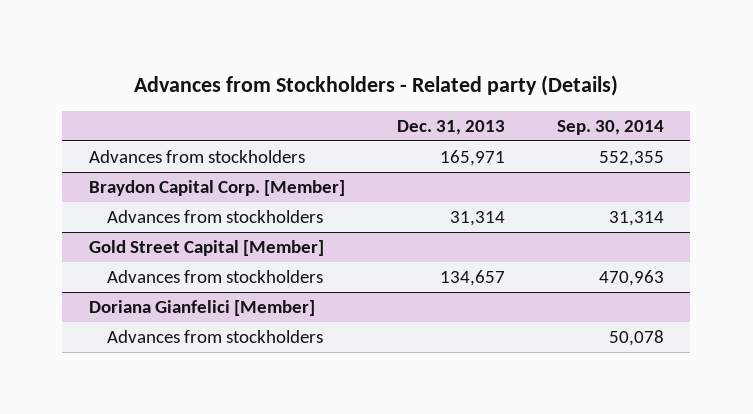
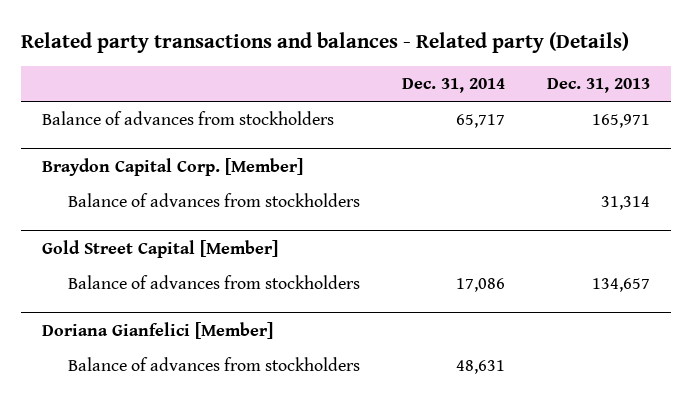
[134,74,619,96] Advances from Stockholders - Related party (Details) -> [20,32,629,54] Related party transactions and balances - Related party (Details)
[557,119,665,135] Sep. 30, 2014 -> none
none -> [402,78,506,94] Dec. 31, 2014
[88,150,305,164] Advances from stockholders -> [41,111,334,126] Balance of advances from stockholders
[107,210,324,224] Advances from stockholders -> [68,193,361,208] Balance of advances from stockholders
[107,270,324,284] Advances from stockholders -> [68,275,361,290] Balance of advances from stockholders
[107,330,324,344] Advances from stockholders -> [68,357,361,372] Balance of advances from stockholders

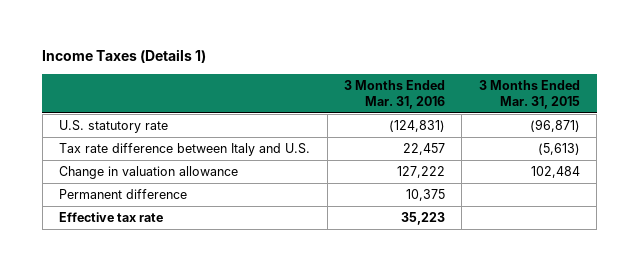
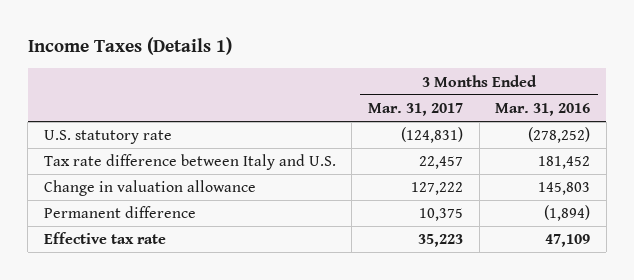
[478,79,580,109] 3 Months Ended Mar. 31, 2015 -> none
none -> [367,103,463,117] Mar. 31, 2017
[388,120,445,133] (124,831) -> [528,127,591,144] (278,252)
[402,143,445,156] 22,457 -> [538,156,591,170] 181,452
[396,166,445,179] 127,222 -> [538,182,591,196] 145,803
[405,189,445,202] 10,375 -> [544,205,591,222] (1,894)
[400,212,445,226] 35,223 -> [545,234,591,248] 47,109

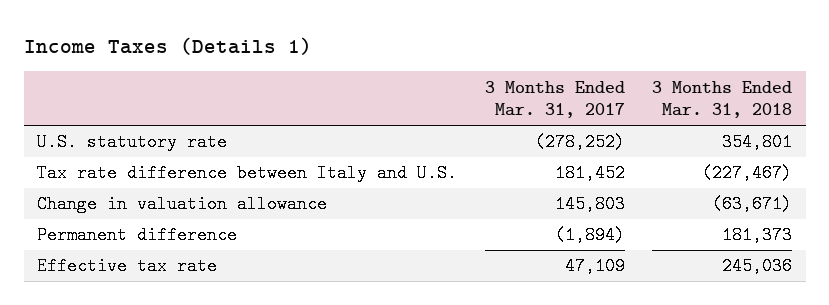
[495,103,591,117] Mar. 31, 2016 -> none
none -> [652,80,793,119] 3 Months Ended Mar. 31, 2018
[400,127,463,144] (124,831) -> [534,133,625,152] (278,252)
[418,156,463,170] 22,457 -> [554,164,625,183] 181,452
[410,182,463,196] 127,222 -> [554,195,625,214] 145,803
[418,208,463,222] 10,375 -> [554,226,625,245] (1,894)
[417,234,463,248] 35,223 -> [564,257,625,276] 47,109

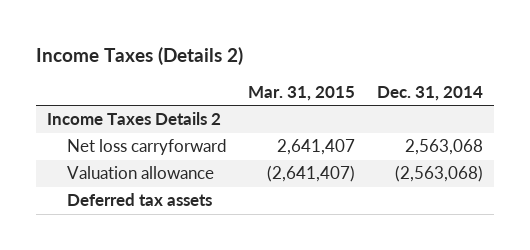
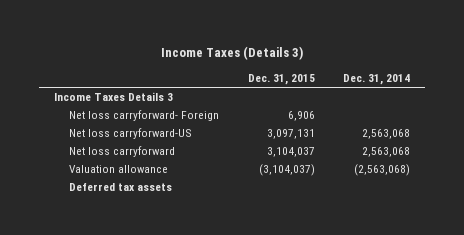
[36,46,244,65] Income Taxes (Details 2) -> [161,46,304,61] Income Taxes (Details 3)
[248,85,356,101] Mar. 31, 2015 -> none
none -> [247,74,315,86] Dec. 31, 2015
[46,112,221,126] Income Taxes Details 2 -> [53,92,173,102] Income Taxes Details 3
none -> [69,110,220,122] Net loss carryforward- Foreign
none -> [69,128,193,140] Net loss carryforward-US

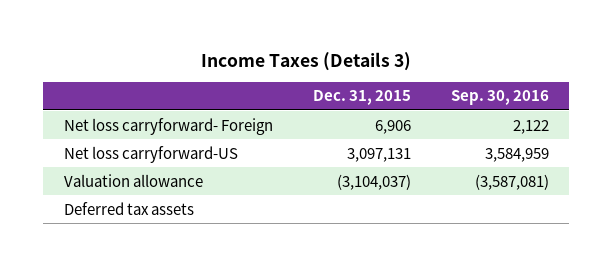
[343,74,411,86] Dec. 31, 2014 -> none
none -> [451,90,550,106] Sep. 30, 2016
[53,92,173,102] Income Taxes Details 3 -> none
[69,146,176,158] Net loss carryforward -> none

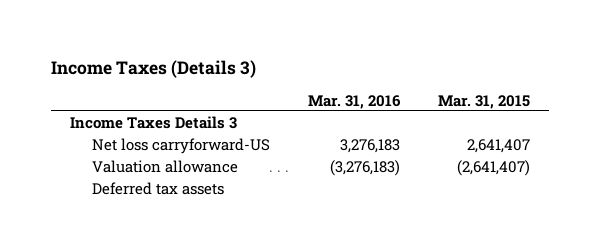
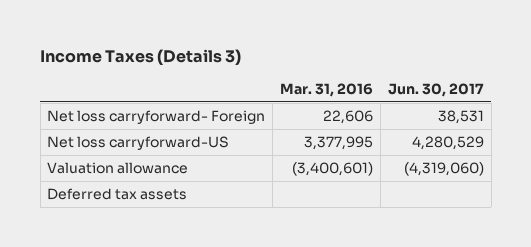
[438,94,531,109] Mar. 31, 2015 -> none
none -> [387,82,484,97] Jun. 30, 2017
[70,116,238,130] Income Taxes Details 3 -> none
none -> [47,110,266,125] Net loss carryforward- Foreign
[340,139,401,154] 3,276,183 -> [304,136,374,151] 3,377,995
[330,160,401,177] (3,276,183) -> [292,162,374,177] (3,400,601)

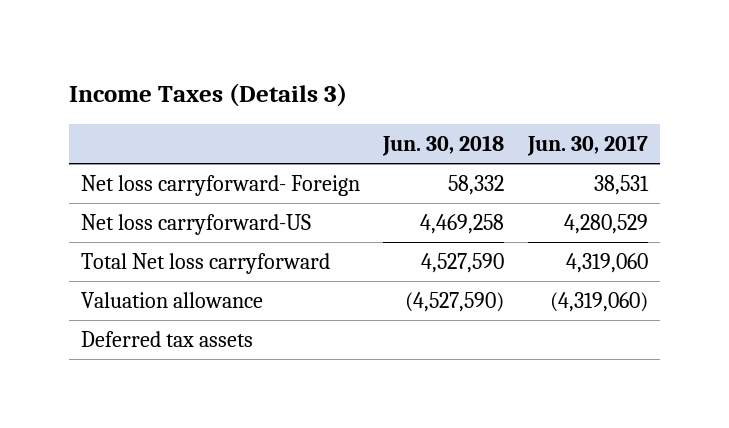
[280,82,374,97] Mar. 31, 2016 -> none
none -> [382,134,505,156] Jun. 30, 2018
none -> [80,252,330,274] Total Net loss carryforward

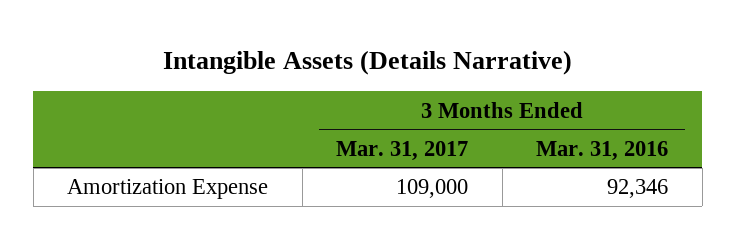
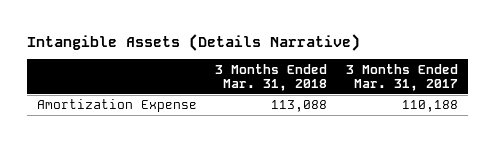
[536,140,669,161] Mar. 31, 2016 -> none
none -> [215,63,328,91] 3 Months Ended Mar. 31, 2018
[396,179,469,199] 109,000 -> [402,100,459,113] 110,188

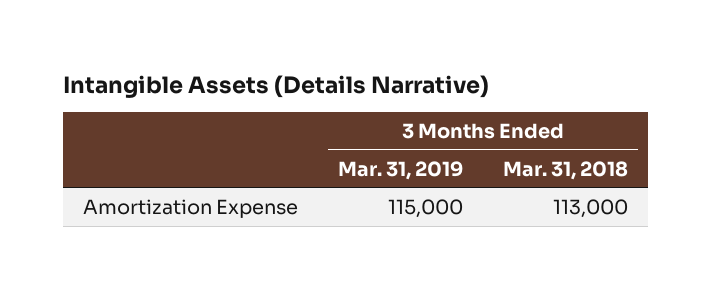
[346,63,459,91] 3 Months Ended Mar. 31, 2017 -> none
none -> [337,160,463,180] Mar. 31, 2019
[271,100,328,113] 113,088 -> [552,198,628,218] 113,000

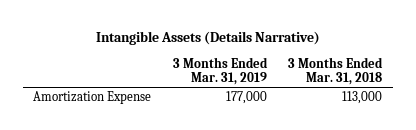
[387,198,463,218] 115,000 -> [225,91,267,105] 177,000

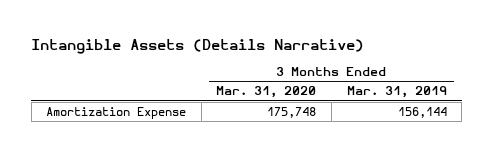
[288,56,384,86] 3 Months Ended Mar. 31, 2018 -> none
none -> [216,86,317,99] Mar. 31, 2020
[225,91,267,105] 177,000 -> [397,107,447,119] 156,144

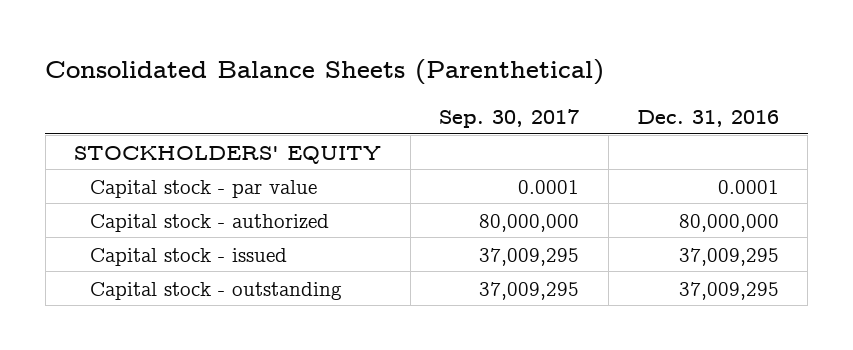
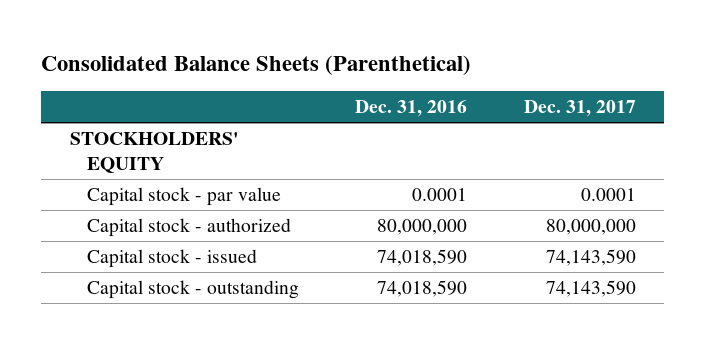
[439,108,580,128] Sep. 30, 2017 -> none
none -> [523,99,636,117] Dec. 31, 2017
[679,247,780,266] 37,009,295 -> [377,249,468,267] 74,018,590
[679,281,780,300] 37,009,295 -> [377,280,468,298] 74,018,590

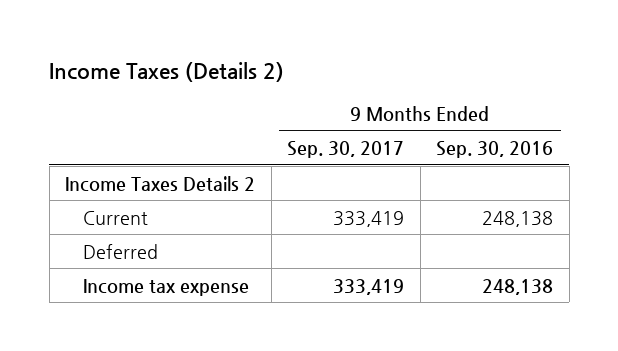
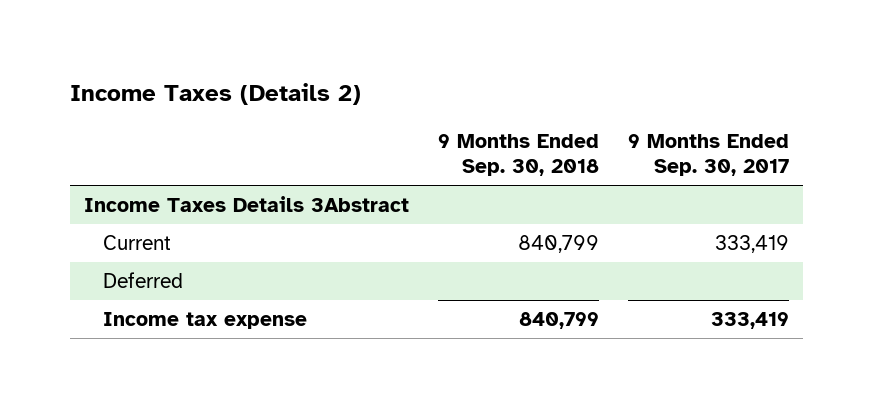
[436,140,554,158] Sep. 30, 2016 -> none
none -> [438,133,600,177] 9 Months Ended Sep. 30, 2018
[65,175,256,192] Income Taxes Details 2 -> [84,196,410,213] Income Taxes Details 3Abstract

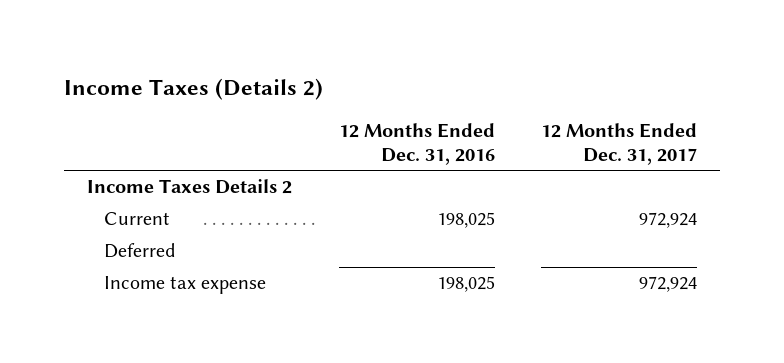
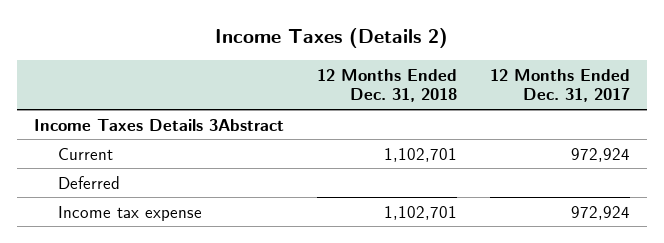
[338,123,495,166] 12 Months Ended Dec. 31, 2016 -> none
none -> [317,68,458,103] 12 Months Ended Dec. 31, 2018
[87,179,293,195] Income Taxes Details 2 -> [33,118,284,131] Income Taxes Details 3Abstract

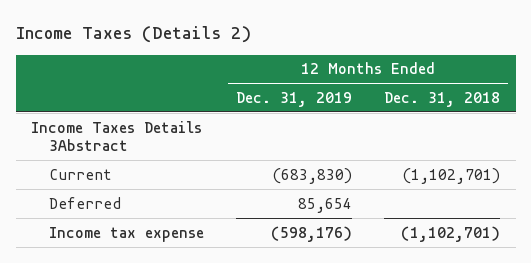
[490,68,631,103] 12 Months Ended Dec. 31, 2017 -> none
none -> [236,91,353,107] Dec. 31, 2019
[384,147,458,162] 1,102,701 -> [401,167,500,184] (1,102,701)
[384,205,458,220] 1,102,701 -> [400,225,500,242] (1,102,701)

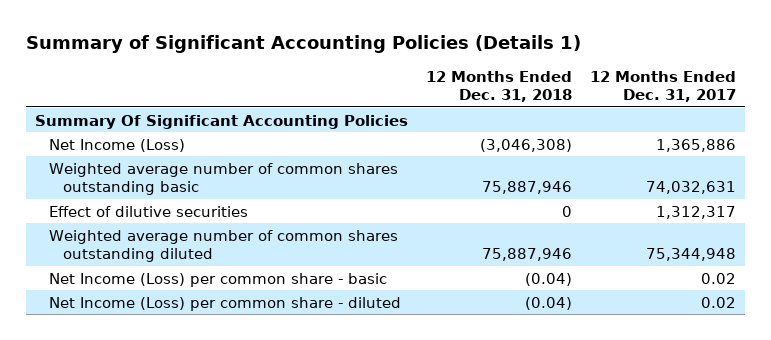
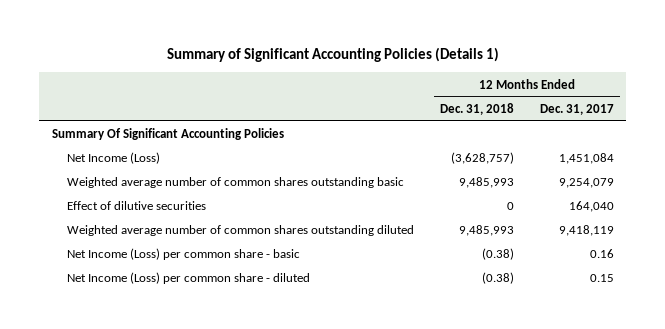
[479,138,572,152] (3,046,308) -> [450,152,514,165] (3,628,757)
[656,138,737,152] 1,365,886 -> [558,153,614,165] 1,451,084
[481,180,572,194] 75,887,946 -> [458,177,514,189] 9,485,993
[646,180,737,194] 74,032,631 -> [558,178,614,189] 9,254,079
[656,205,737,219] 1,312,317 -> [568,201,614,213] 164,040
[481,247,572,261] 75,887,946 -> [458,225,514,237] 9,485,993
[646,247,737,261] 75,344,948 -> [558,225,614,237] 9,418,119
[524,272,572,286] (0.04) -> [481,248,514,261] (0.38)
[701,272,737,284] 0.02 -> [589,249,614,259] 0.16
[524,296,572,310] (0.04) -> [481,272,514,285] (0.38)
[701,296,737,308] 0.02 -> [589,274,614,283] 0.15

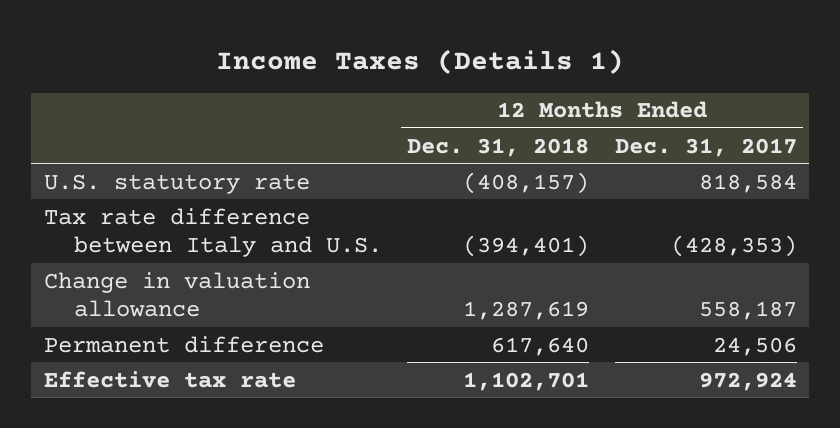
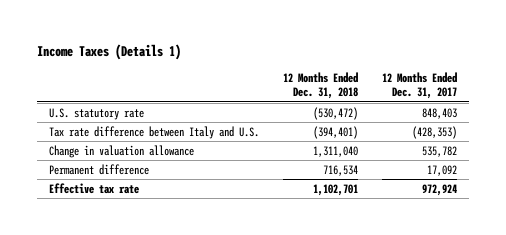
[463,171,590,194] (408,157) -> [312,106,358,120] (530,472)
[698,173,797,193] 818,584 -> [421,107,457,119] 848,403
[463,301,590,321] 1,287,619 -> [312,145,358,157] 1,311,040
[698,301,797,321] 558,187 -> [421,145,457,157] 535,782
[491,336,590,356] 617,640 -> [322,164,358,176] 716,534
[712,336,797,356] 24,506 -> [426,164,457,176] 17,092

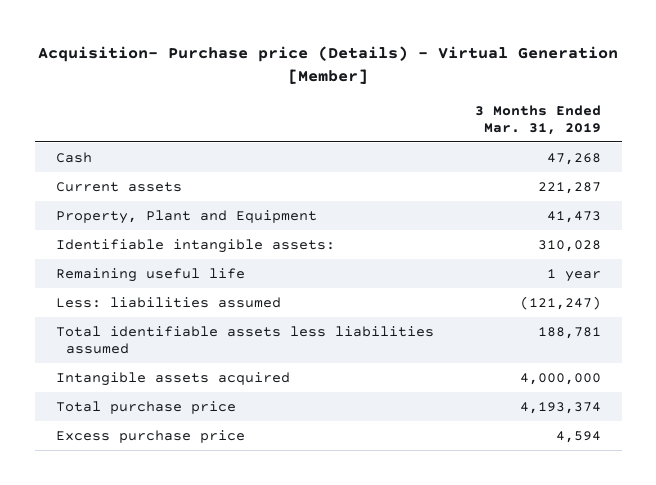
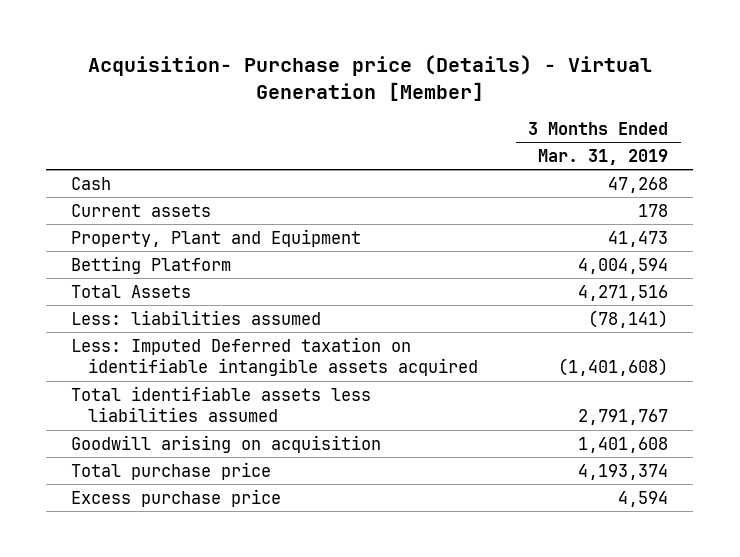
[537,181,601,194] 221,287 -> [638,203,669,217] 178
[55,238,335,253] Identifiable intangible assets: -> none
[55,267,245,282] Remaining useful life -> none
[55,371,290,386] Intangible assets acquired -> none
none -> [71,255,232,274] Betting Platform
none -> [71,284,192,298] Total Assets
[519,295,601,310] (121,247) -> [588,309,669,328] (78,141)
none -> [71,336,478,377] Less: Imputed Deferred taxation on identifiable intangible assets acquired
[537,326,601,339] 188,781 -> [578,409,669,426] 2,791,767
none -> [71,434,382,453] Goodwill arising on acquisition

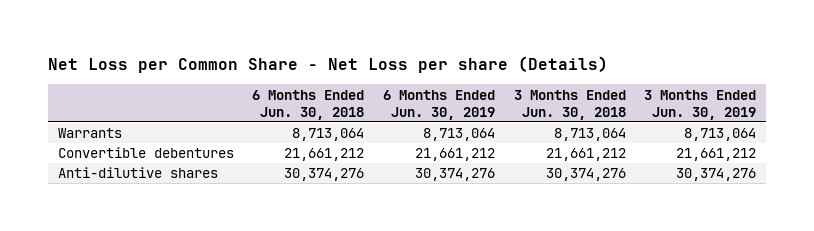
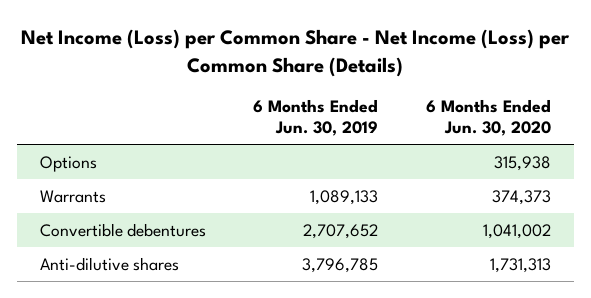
[48,56,609,74] Net Loss per Common Share - Net Loss per share (Details) -> [21,29,571,77] Net Income (Loss) per Common Share - Net Income (Loss) per Common Share (Details)
[252,89,365,120] 6 Months Ended Jun. 30, 2018 -> none
[513,89,626,120] 3 Months Ended Jun. 30, 2018 -> none
[644,89,757,120] 3 Months Ended Jun. 30, 2019 -> none
none -> [425,99,551,136] 6 Months Ended Jun. 30, 2020
none -> [40,155,98,172] Options
[423,128,496,142] 8,713,064 -> [310,189,379,205] 1,089,133
[415,148,496,162] 21,661,212 -> [303,223,379,239] 2,707,652
[415,168,496,182] 30,374,276 -> [302,257,379,273] 3,796,785

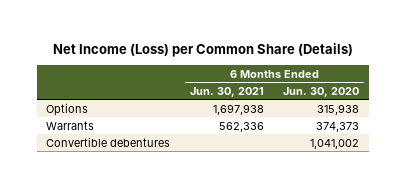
[21,29,571,77] Net Income (Loss) per Common Share - Net Income (Loss) per Common Share (Details) -> [52,42,353,57] Net Income (Loss) per Common Share (Details)
[253,99,379,136] 6 Months Ended Jun. 30, 2019 -> none
none -> [189,86,264,97] Jun. 30, 2021
[40,256,180,271] Anti-dilutive shares -> none

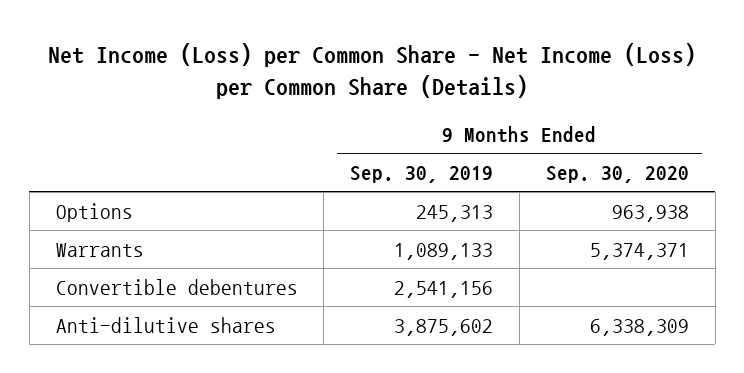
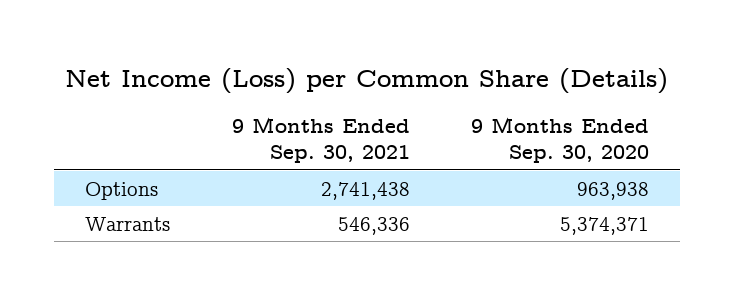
[48,42,697,100] Net Income (Loss) per Common Share - Net Income (Loss) per Common Share (Details) -> [65,68,669,95] Net Income (Loss) per Common Share (Details)
[350,165,494,183] Sep. 30, 2019 -> none
none -> [231,117,410,164] 9 Months Ended Sep. 30, 2021
[55,278,298,295] Convertible debentures -> none
[55,316,276,333] Anti-dilutive shares -> none

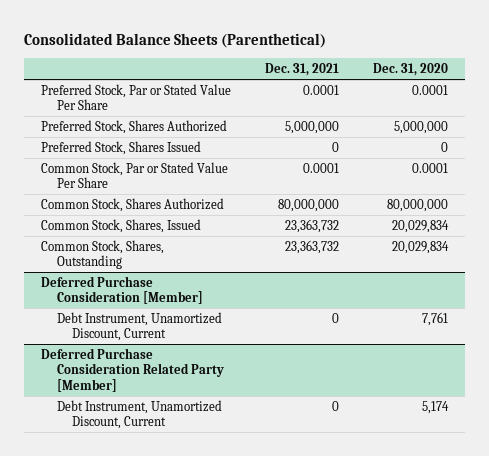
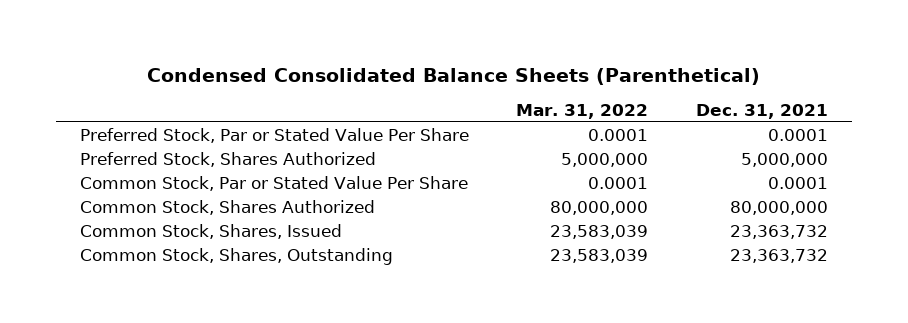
[24,32,327,48] Consolidated Balance Sheets (Parenthetical) -> [146,67,760,85] Condensed Consolidated Balance Sheets (Parenthetical)
[373,63,449,77] Dec. 31, 2020 -> none
none -> [516,103,649,119] Mar. 31, 2022
[41,140,202,155] Preferred Stock, Shares Issued -> none
[41,275,203,305] Deferred Purchase Consideration [Member] -> none
[56,311,222,342] Debt Instrument, Unamortized Discount, Current -> none
[41,347,224,392] Deferred Purchase Consideration Related Party [Member] -> none
[56,399,222,430] Debt Instrument, Unamortized Discount, Current -> none

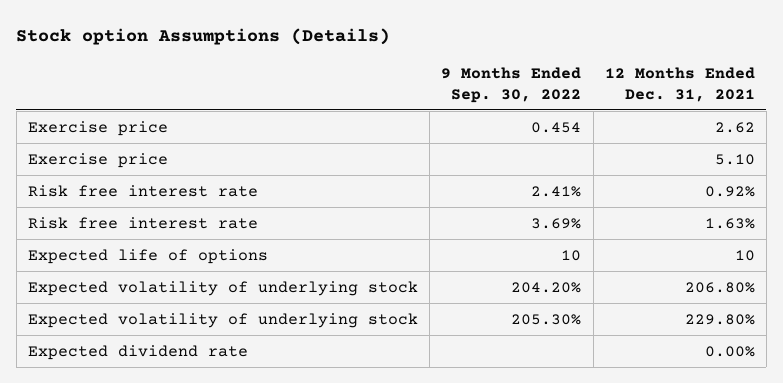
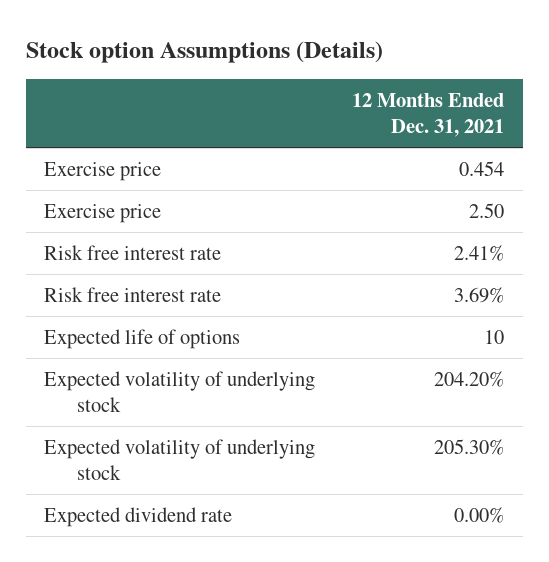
[441,67,582,103] 9 Months Ended Sep. 30, 2022 -> none
[714,121,755,133] 2.62 -> [459,160,505,176] 0.454
[714,153,755,165] 5.10 -> [469,202,505,218] 2.50
[704,185,755,197] 0.92% -> [454,244,505,261] 2.41%
[704,217,755,229] 1.63% -> [454,286,505,303] 3.69%
[684,281,755,293] 206.80% -> [434,370,505,387] 204.20%
[684,313,755,325] 229.80% -> [434,438,505,455] 205.30%

